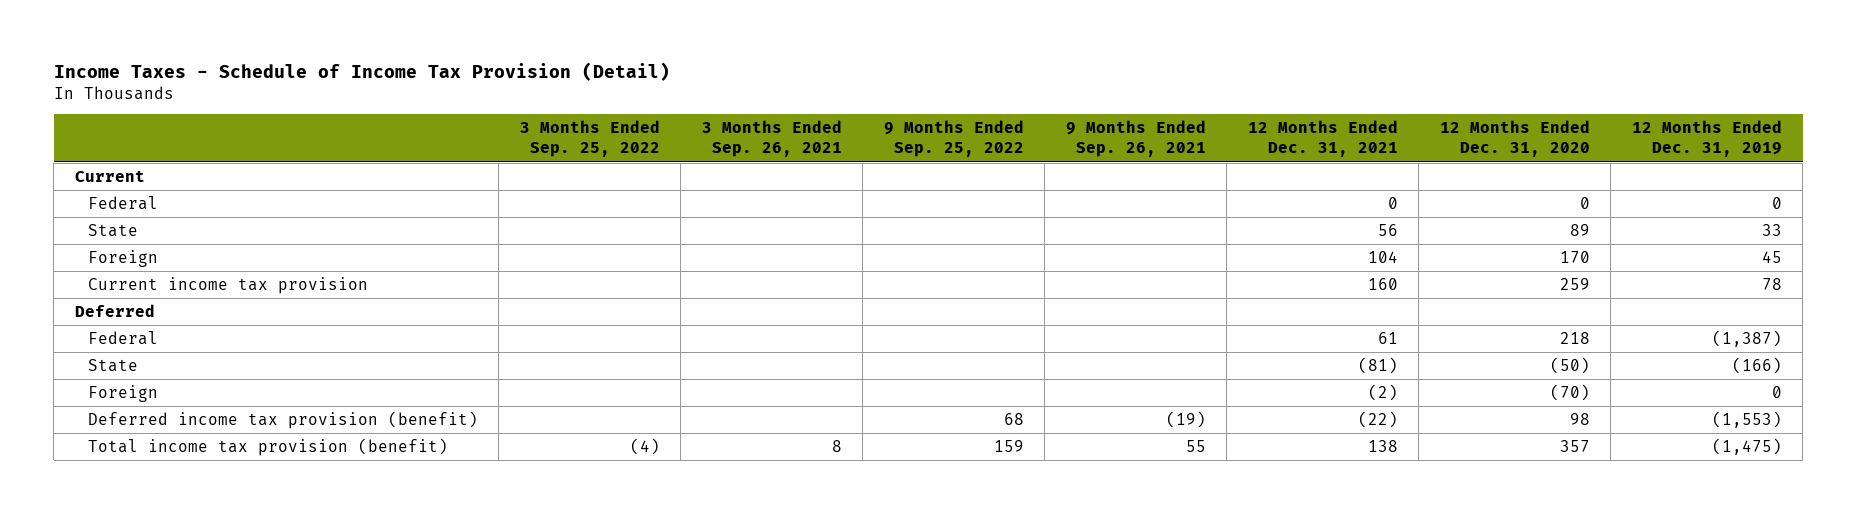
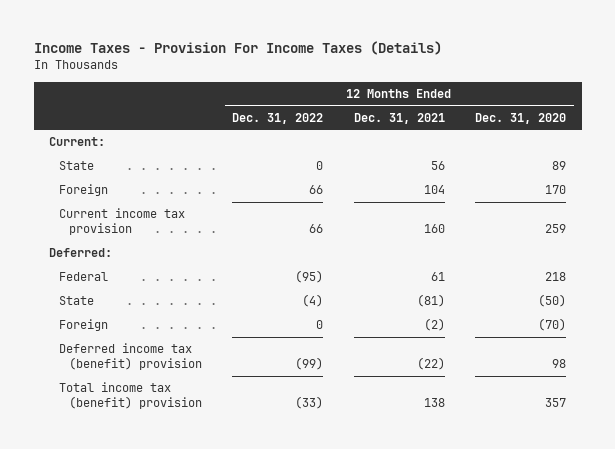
[53,61,670,81] Income Taxes - Schedule of Income Tax Provision (Detail) -> [33,40,442,55] Income Taxes - Provision For Income Taxes (Details)
[519,120,660,158] 3 Months Ended Sep. 25, 2022 -> none
[701,120,842,158] 3 Months Ended Sep. 26, 2021 -> none
[883,120,1024,158] 9 Months Ended Sep. 25, 2022 -> none
[1065,120,1206,158] 9 Months Ended Sep. 26, 2021 -> none
[1631,120,1782,158] 12 Months Ended Dec. 31, 2019 -> none
none -> [232,112,324,124] Dec. 31, 2022
[87,196,158,211] Federal -> none
[74,170,145,183] Current -> [49,137,106,147] Current:
[74,304,155,318] Deferred -> [49,248,113,258] Deferred:
[87,411,478,430] Deferred income tax provision (benefit) -> [58,343,202,371] Deferred income tax (benefit) provision
[87,438,448,457] Total income tax provision (benefit) -> [58,382,202,410] Total income tax (benefit) provision

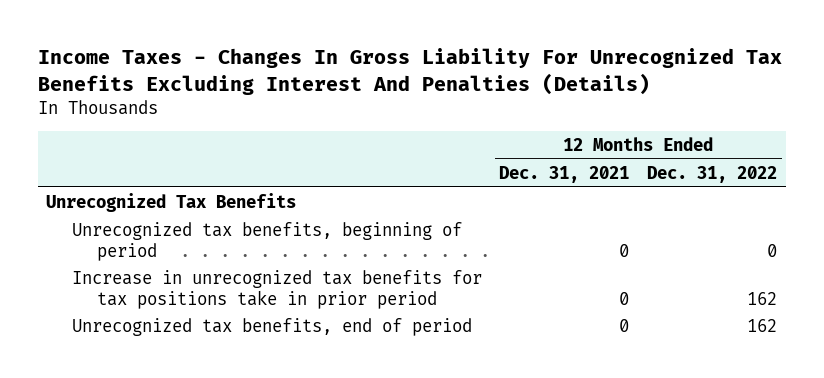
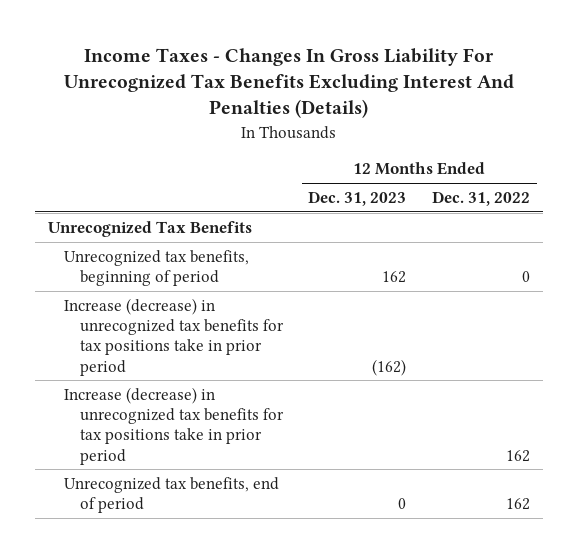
[499,165,630,183] Dec. 31, 2021 -> none
none -> [308,190,407,206] Dec. 31, 2023
none -> [63,297,284,376] Increase (decrease) in unrecognized tax benefits for tax positions take in prior period
[71,269,482,309] Increase in unrecognized tax benefits for tax positions take in prior period -> [63,386,284,465] Increase (decrease) in unrecognized tax benefits for tax positions take in prior period

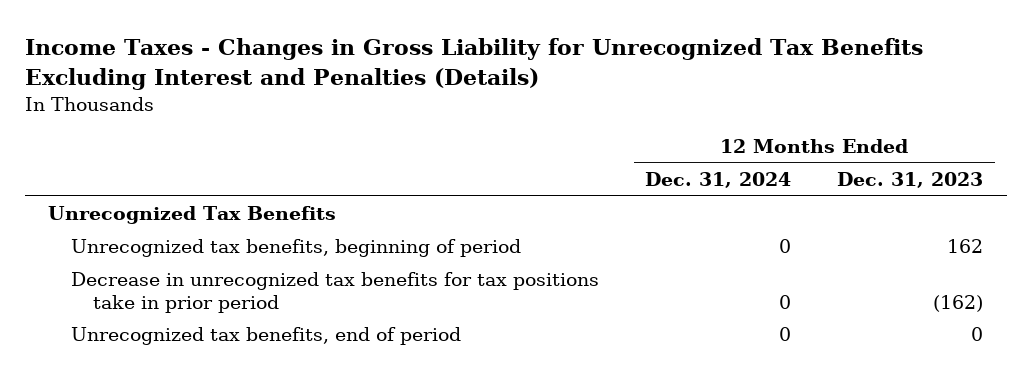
[64,47,515,119] Income Taxes - Changes In Gross Liability For Unrecognized Tax Benefits Excluding Interest And Penalties (Details) -> [25,37,924,90] Income Taxes - Changes in Gross Liability for Unrecognized Tax Benefits Excluding Interest and Penalties (Details)
[432,190,531,206] Dec. 31, 2022 -> none
none -> [645,172,792,189] Dec. 31, 2024
[63,386,284,465] Increase (decrease) in unrecognized tax benefits for tax positions take in prior period -> none
[63,297,284,376] Increase (decrease) in unrecognized tax benefits for tax positions take in prior period -> [70,272,599,313] Decrease in unrecognized tax benefits for tax positions take in prior period

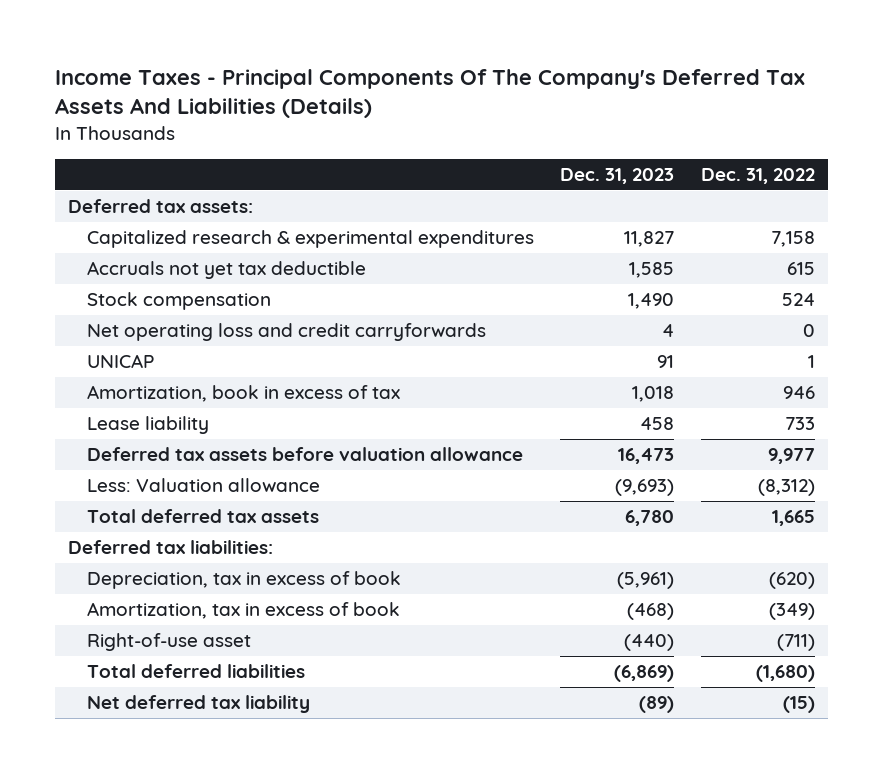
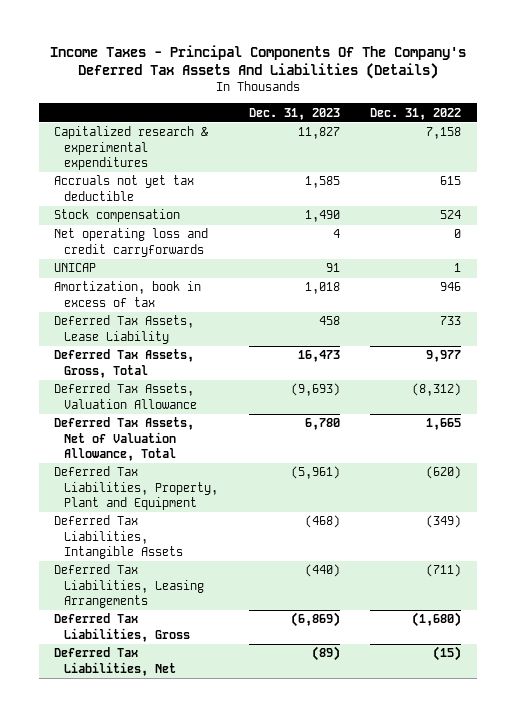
[68,199,254,214] Deferred tax assets: -> none
[68,540,274,555] Deferred tax liabilities: -> none
[86,416,209,435] Lease liability -> [53,315,194,344] Deferred Tax Assets, Lease Liability
[86,447,523,462] Deferred tax assets before valuation allowance -> [53,349,194,378] Deferred Tax Assets, Gross, Total
[86,478,320,493] Less: Valuation allowance -> [53,383,198,409] Deferred Tax Assets, Valuation Allowance
[86,509,319,524] Total deferred tax assets -> [53,417,194,461] Deferred Tax Assets, Net of Valuation Allowance, Total
[86,571,401,590] Depreciation, tax in excess of book -> [53,466,219,510] Deferred Tax Liabilities, Property, Plant and Equipment
[86,602,400,620] Amortization, tax in excess of book -> [53,515,184,559] Deferred Tax Liabilities, Intangible Assets
[86,633,251,652] Right-of-use asset -> [53,564,205,608] Deferred Tax Liabilities, Leasing Arrangements
[86,664,305,679] Total deferred liabilities -> [53,613,191,642] Deferred Tax Liabilities, Gross
[86,695,310,714] Net deferred tax liability -> [53,647,177,676] Deferred Tax Liabilities, Net

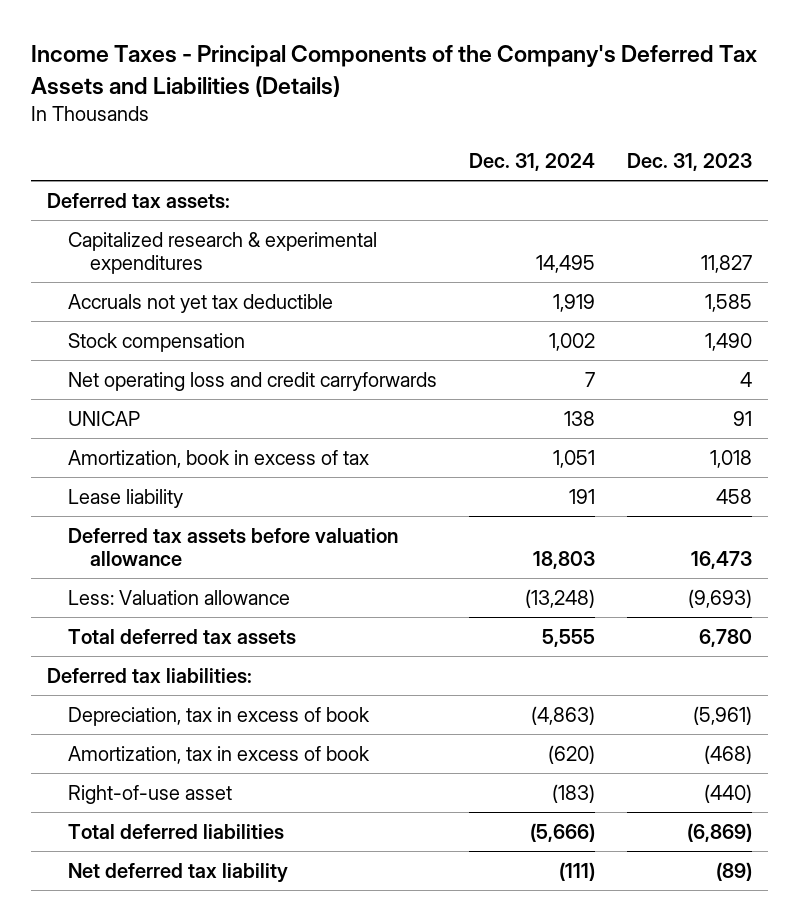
[49,44,466,80] Income Taxes - Principal Components Of The Company's Deferred Tax Assets And Liabilities (Details) -> [31,45,758,97] Income Taxes - Principal Components of the Company's Deferred Tax Assets and Liabilities (Details)
[370,107,462,120] Dec. 31, 2022 -> none
none -> [469,152,596,171] Dec. 31, 2024
none -> [46,192,230,208] Deferred tax assets:
[53,315,194,344] Deferred Tax Assets, Lease Liability -> [68,488,184,508] Lease liability
[53,349,194,378] Deferred Tax Assets, Gross, Total -> [68,527,399,567] Deferred tax assets before valuation allowance
[53,383,198,409] Deferred Tax Assets, Valuation Allowance -> [68,589,291,605] Less: Valuation allowance
[53,417,194,461] Deferred Tax Assets, Net of Valuation Allowance, Total -> [68,628,297,644] Total deferred tax assets
none -> [46,667,252,683] Deferred tax liabilities:
[53,466,219,510] Deferred Tax Liabilities, Property, Plant and Equipment -> [68,706,371,726] Depreciation, tax in excess of book
[53,515,184,559] Deferred Tax Liabilities, Intangible Assets -> [68,745,371,764] Amortization, tax in excess of book
[53,564,205,608] Deferred Tax Liabilities, Leasing Arrangements -> [68,784,233,804] Right-of-use asset
[53,613,191,642] Deferred Tax Liabilities, Gross -> [68,823,285,839] Total deferred liabilities
[53,647,177,676] Deferred Tax Liabilities, Net -> [68,862,289,883] Net deferred tax liability

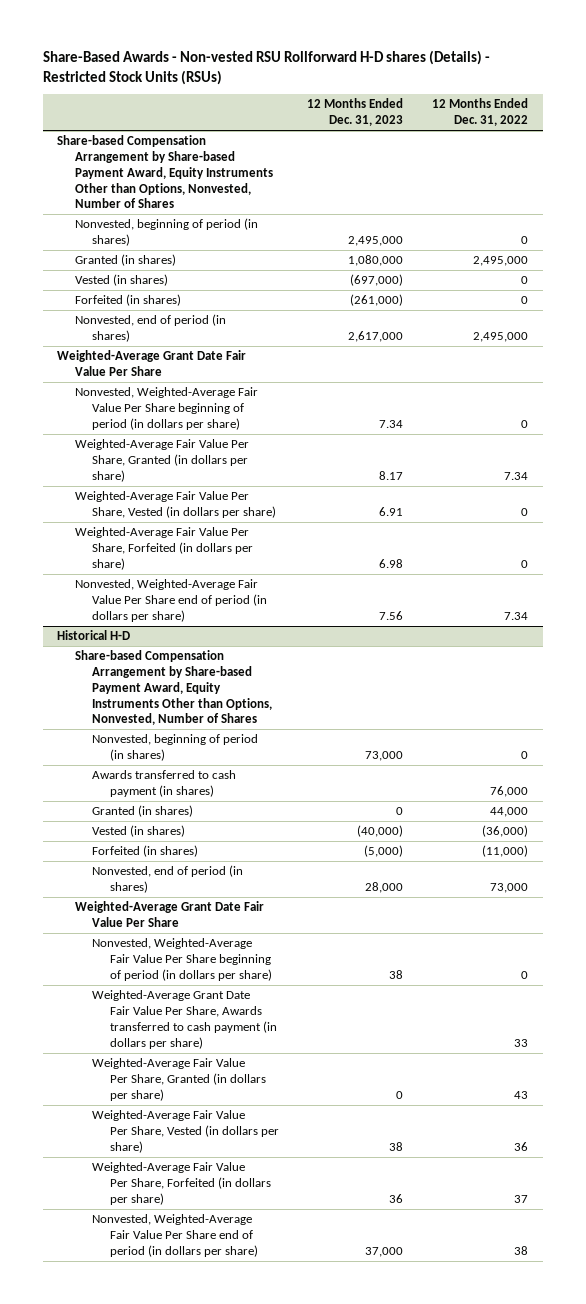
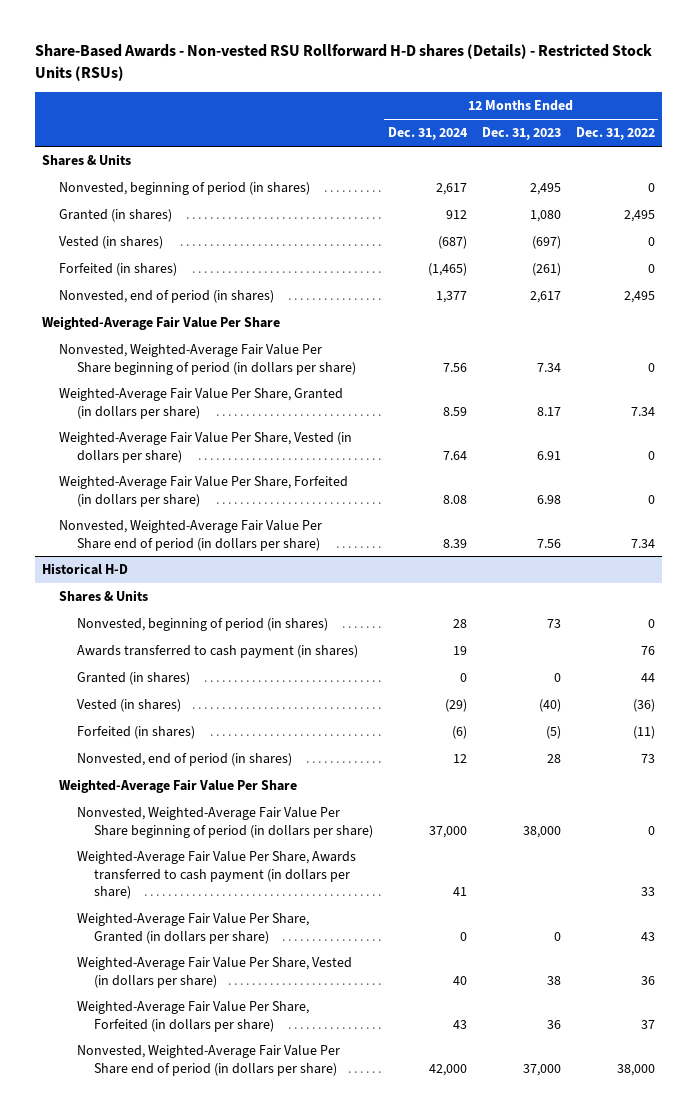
none -> [388,127,469,141] Dec. 31, 2024
[57,135,273,209] Share-based Compensation Arrangement by Share-based Payment Award, Equity Instruments Other than Options, Nonvested, Number of Shares -> [42,154,132,167] Shares & Units
[348,235,404,246] 2,495,000 -> [529,183,561,196] 2,495
[348,255,404,267] 1,080,000 -> [529,210,561,223] 1,080
[473,256,529,267] 2,495,000 -> [623,210,655,223] 2,495
[350,274,404,287] (697,000) -> [531,236,561,250] (697)
[350,294,404,307] (261,000) -> [531,263,561,277] (261)
[348,330,404,342] 2,617,000 -> [529,291,561,304] 2,617
[473,331,529,342] 2,495,000 -> [623,291,655,304] 2,495
[57,350,247,376] Weighted-Average Grant Date Fair Value Per Share -> [42,316,281,331] Weighted-Average Fair Value Per Share
[74,650,273,726] Share-based Compensation Arrangement by Share-based Payment Award, Equity Instruments Other than Options, Nonvested, Number of Shares -> [59,590,149,603] Shares & Units
[365,750,404,761] 73,000 -> [546,619,561,629] 73
[490,785,529,797] 76,000 -> [640,646,655,656] 76
[490,807,529,818] 44,000 -> [640,673,655,683] 44
[357,825,404,838] (40,000) -> [538,699,561,713] (40)
[482,825,529,838] (36,000) -> [632,699,655,713] (36)
[364,845,404,858] (5,000) -> [545,726,561,740] (5)
[482,845,529,858] (11,000) -> [632,726,655,740] (11)
[365,881,404,893] 28,000 -> [546,754,561,764] 28
[490,882,529,893] 73,000 -> [640,754,655,764] 73
[74,901,264,927] Weighted-Average Grant Date Fair Value Per Share -> [59,779,298,794] Weighted-Average Fair Value Per Share
[389,969,404,979] 38 -> [522,825,561,838] 38,000
[92,990,277,1049] Weighted-Average Grant Date Fair Value Per Share, Awards transferred to cash payment (in dollars per share) -> [76,851,356,899] Weighted-Average Fair Value Per Share, Awards transferred to cash payment (in dollars per share)
[514,1245,529,1255] 38 -> [616,1063,655,1076] 38,000

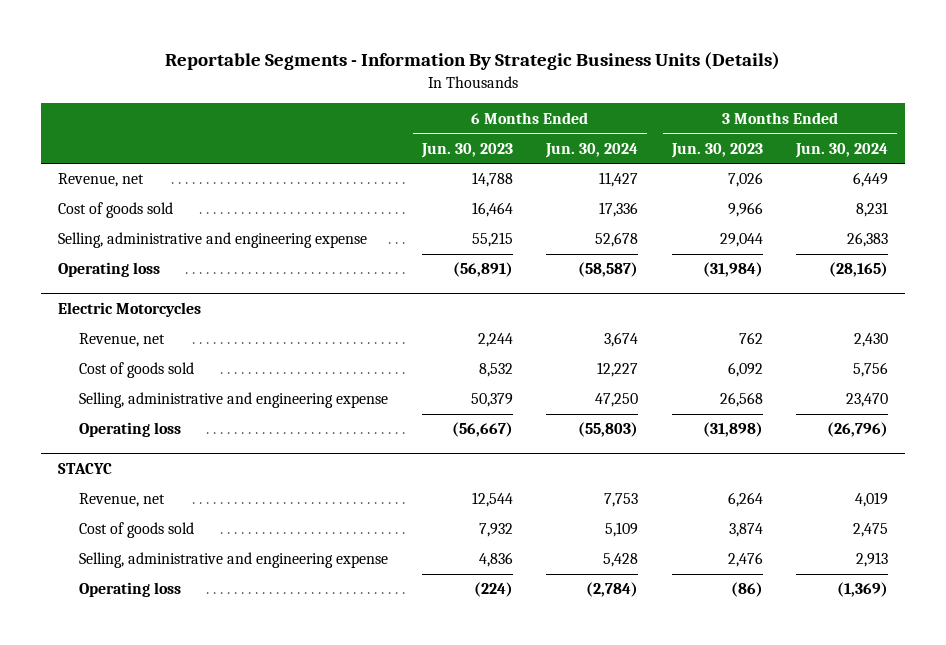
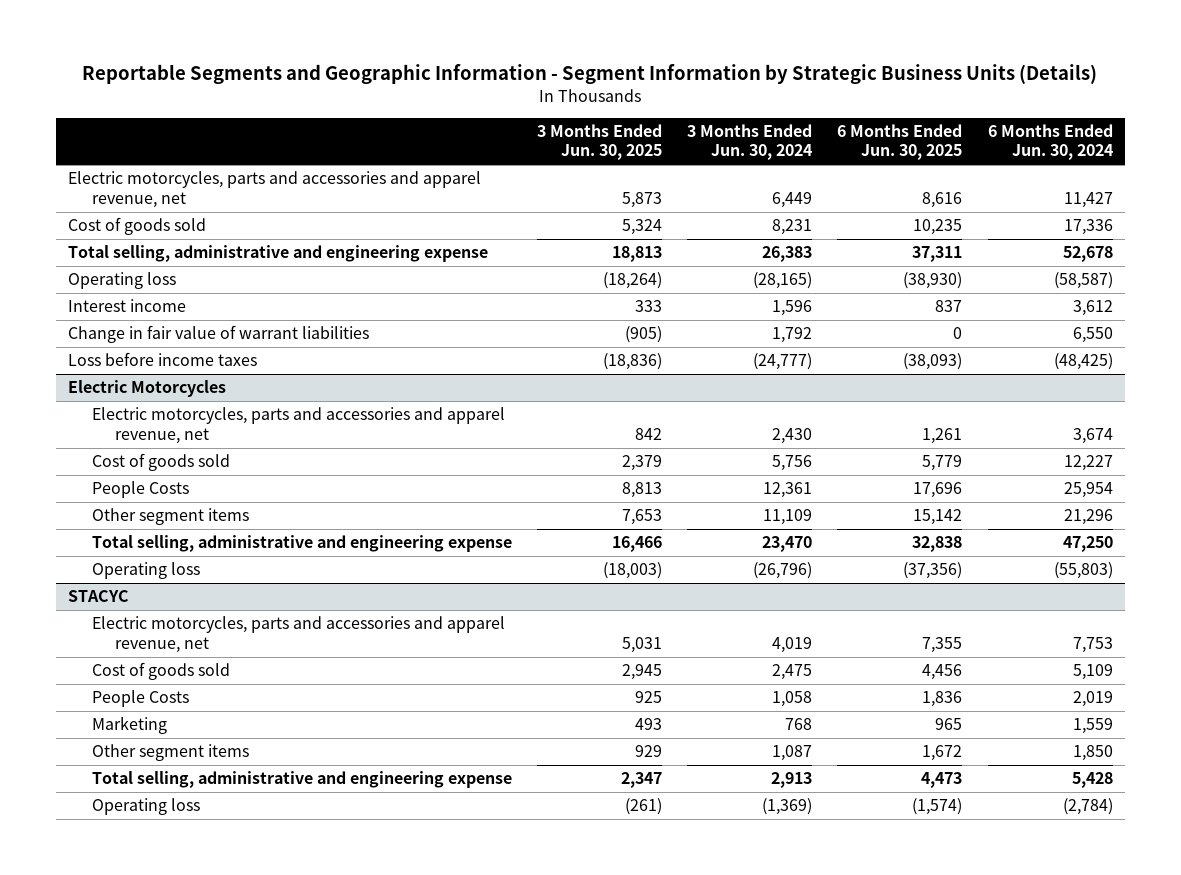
[165,51,781,70] Reportable Segments - Information By Strategic Business Units (Details) -> [82,64,1098,85] Reportable Segments and Geographic Information - Segment Information by Strategic Business Units (Details)
[420,142,513,158] Jun. 30, 2023 -> none
[670,142,763,158] Jun. 30, 2023 -> none
none -> [536,124,662,161] 3 Months Ended Jun. 30, 2025
none -> [837,124,963,161] 6 Months Ended Jun. 30, 2025
[58,173,145,188] Revenue, net -> [68,171,482,208] Electric motorcycles, parts and accessories and apparel revenue, net
[58,232,368,249] Selling, administrative and engineering expense -> [68,245,489,263] Total selling, administrative and engineering expense
none -> [68,299,187,313] Interest income
none -> [68,325,370,344] Change in fair value of warrant liabilities
none -> [68,352,258,367] Loss before income taxes
[79,333,166,348] Revenue, net -> [91,407,505,444] Electric motorcycles, parts and accessories and apparel revenue, net
none -> [91,481,189,499] People Costs
none -> [91,508,249,526] Other segment items
[79,392,389,409] Selling, administrative and engineering expense -> [91,535,512,553] Total selling, administrative and engineering expense
[79,493,166,508] Revenue, net -> [91,616,505,653] Electric motorcycles, parts and accessories and apparel revenue, net
none -> [91,690,189,708] People Costs
none -> [91,716,167,735] Marketing
none -> [91,744,249,762] Other segment items
[79,552,389,569] Selling, administrative and engineering expense -> [91,771,512,789] Total selling, administrative and engineering expense

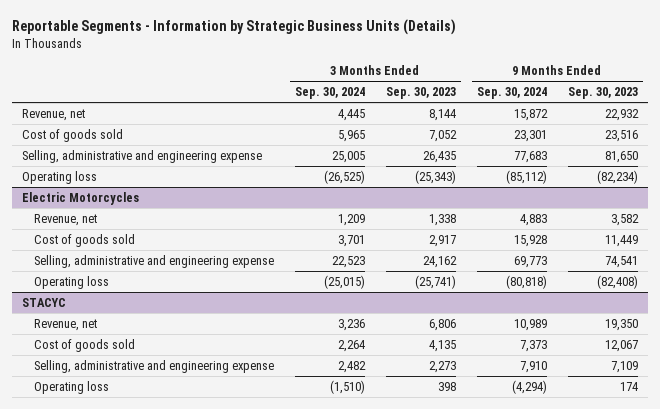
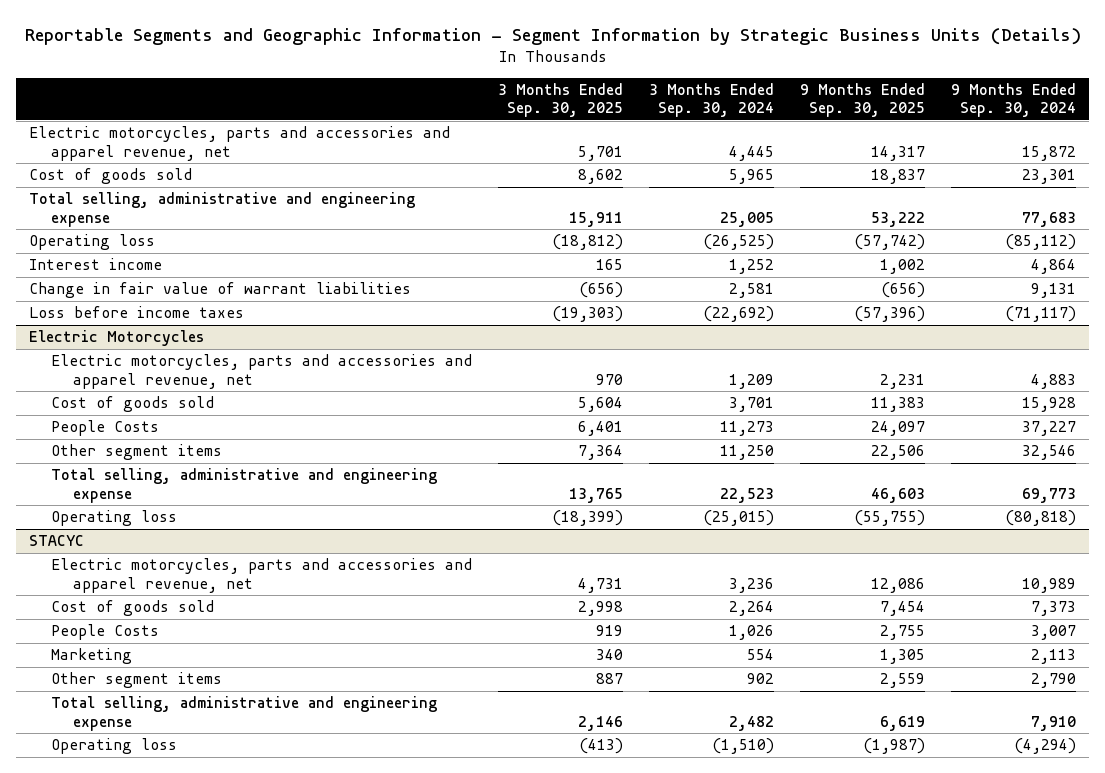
[11,19,456,36] Reportable Segments - Information by Strategic Business Units (Details) -> [24,27,1081,45] Reportable Segments and Geographic Information - Segment Information by Strategic Business Units (Details)
[385,86,456,99] Sep. 30, 2023 -> none
[567,86,638,99] Sep. 30, 2023 -> none
none -> [498,82,624,118] 3 Months Ended Sep. 30, 2025
none -> [800,82,926,118] 9 Months Ended Sep. 30, 2025
[22,108,86,121] Revenue, net -> [29,126,451,161] Electric motorcycles, parts and accessories and apparel revenue, net
[22,149,263,163] Selling, administrative and engineering expense -> [29,192,416,227] Total selling, administrative and engineering expense
none -> [29,258,163,271] Interest income
none -> [29,282,412,299] Change in fair value of warrant liabilities
none -> [29,306,245,319] Loss before income taxes
[33,213,97,226] Revenue, net -> [51,354,473,389] Electric motorcycles, parts and accessories and apparel revenue, net
none -> [51,420,160,437] People Costs
none -> [51,444,223,461] Other segment items
[33,254,274,268] Selling, administrative and engineering expense -> [51,468,438,503] Total selling, administrative and engineering expense
[33,318,97,331] Revenue, net -> [51,558,473,593] Electric motorcycles, parts and accessories and apparel revenue, net
none -> [51,624,160,641] People Costs
none -> [51,648,133,665] Marketing
none -> [51,672,223,689] Other segment items
[33,359,274,373] Selling, administrative and engineering expense -> [51,696,438,731] Total selling, administrative and engineering expense

